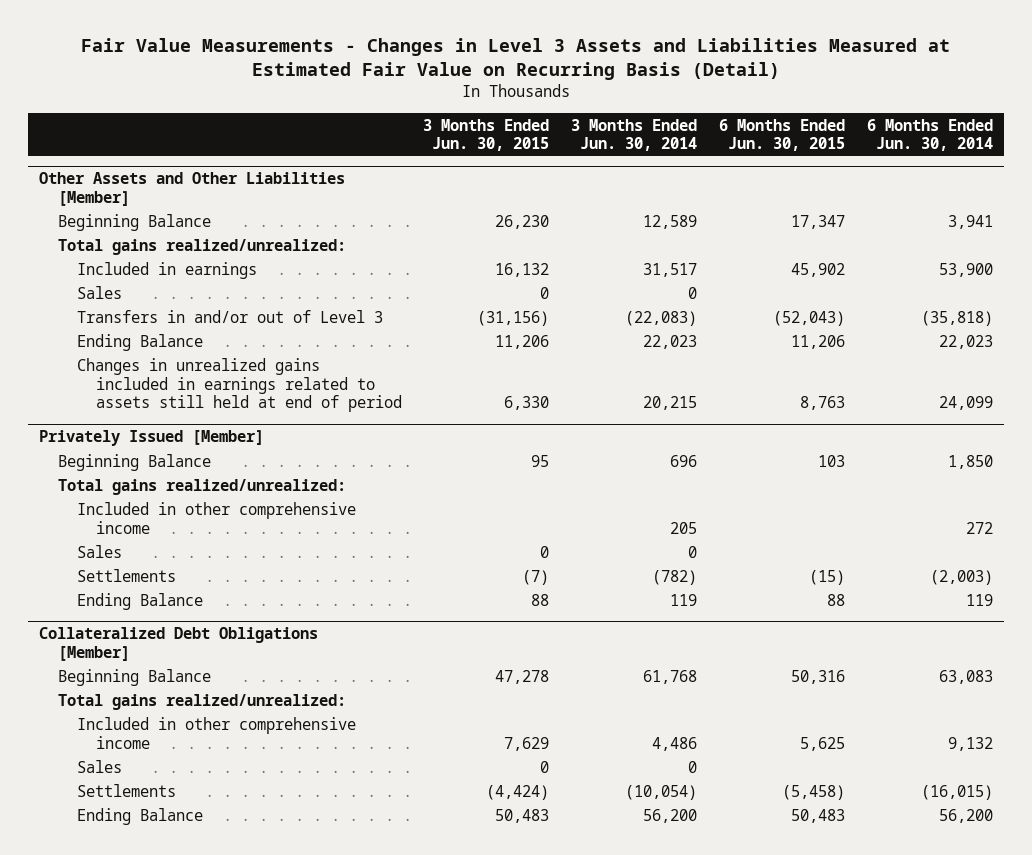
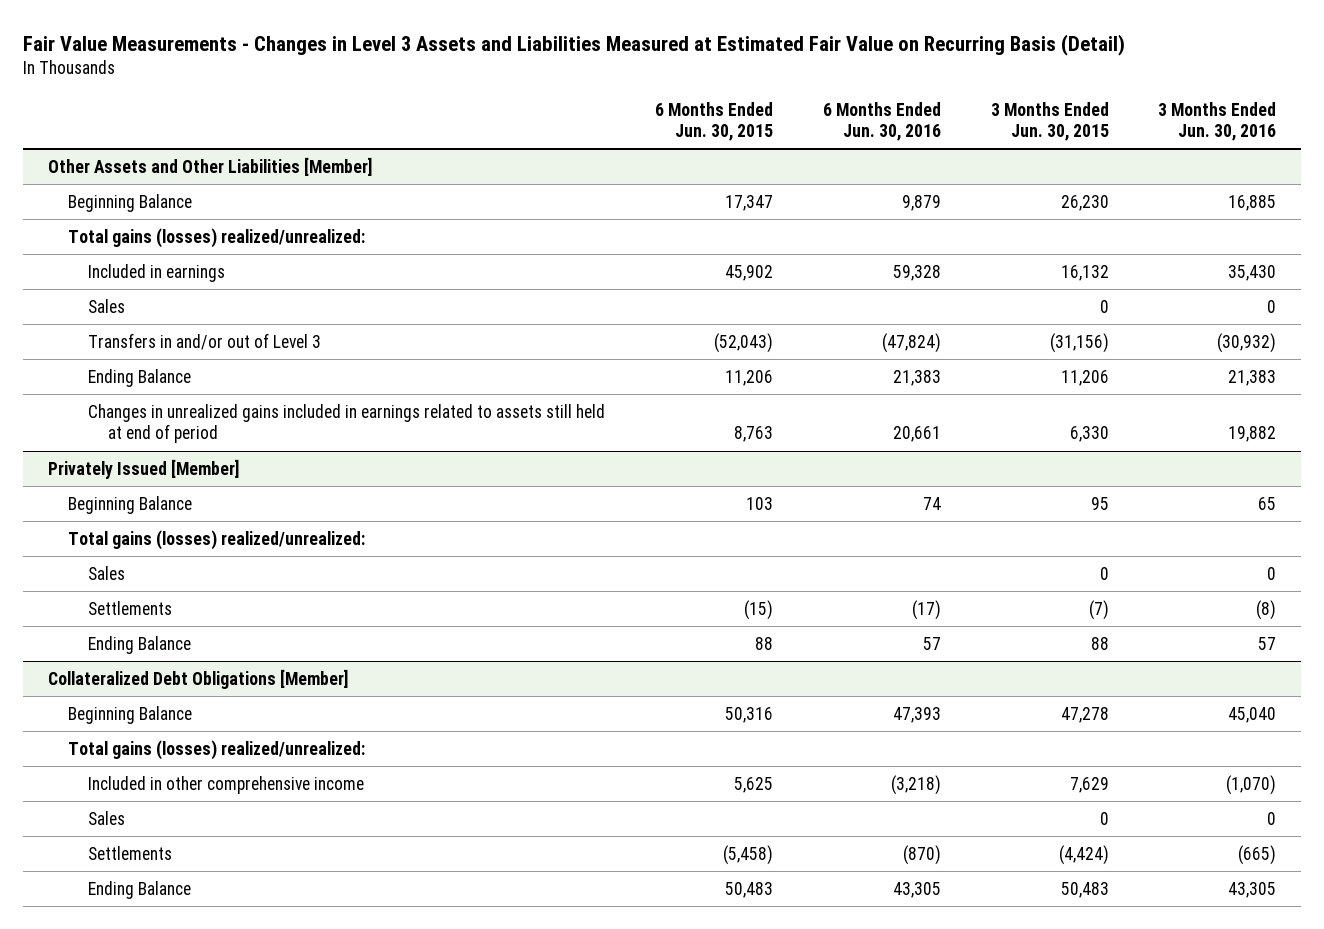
[571,118,698,152] 3 Months Ended Jun. 30, 2014 -> none
[866,118,993,152] 6 Months Ended Jun. 30, 2014 -> none
none -> [822,101,941,142] 6 Months Ended Jun. 30, 2016
none -> [1158,101,1277,142] 3 Months Ended Jun. 30, 2016
[58,238,347,255] Total gains realized/unrealized: -> [68,227,366,248] Total gains (losses) realized/unrealized:
[76,501,356,534] Included in other comprehensive income -> none
[58,478,347,495] Total gains realized/unrealized: -> [68,529,366,550] Total gains (losses) realized/unrealized:
[58,693,347,710] Total gains realized/unrealized: -> [68,739,366,760] Total gains (losses) realized/unrealized:

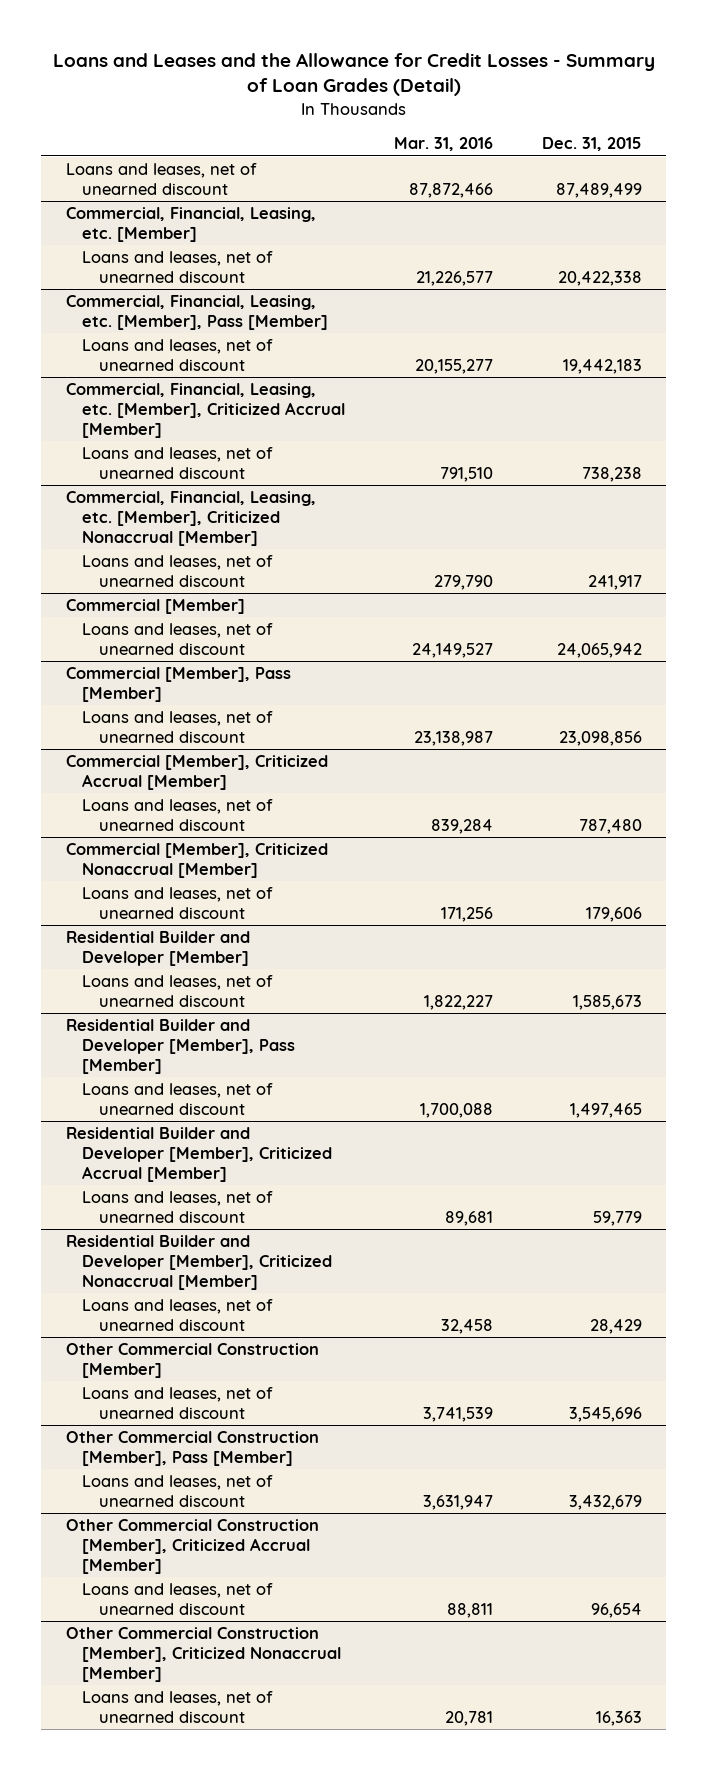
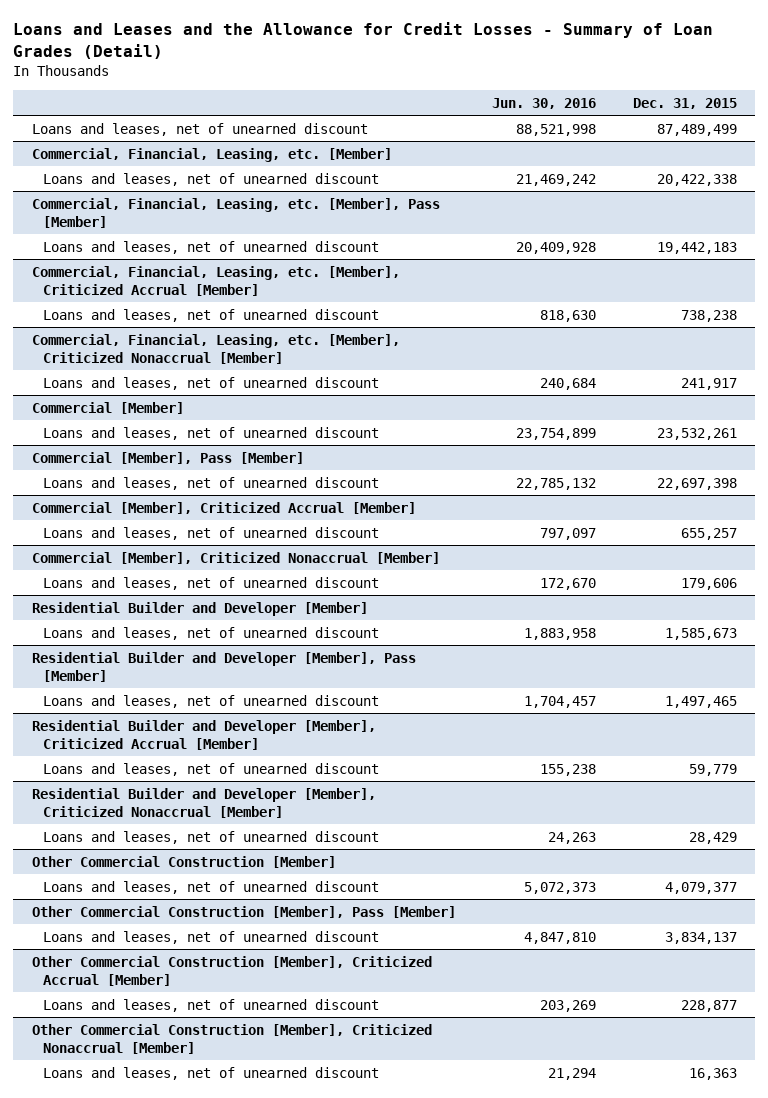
[394,137,494,152] Mar. 31, 2016 -> none
none -> [492,98,597,110] Jun. 30, 2016
[556,642,642,658] 24,065,942 -> [656,427,737,440] 23,532,261
[558,730,642,746] 23,098,856 -> [656,477,737,490] 22,697,398
[578,818,642,834] 787,480 -> [680,527,737,540] 655,257
[568,1406,642,1422] 3,545,696 -> [664,881,737,894] 4,079,377
[568,1494,642,1510] 3,432,679 -> [664,931,737,944] 3,834,137
[590,1602,642,1618] 96,654 -> [680,999,737,1012] 228,877

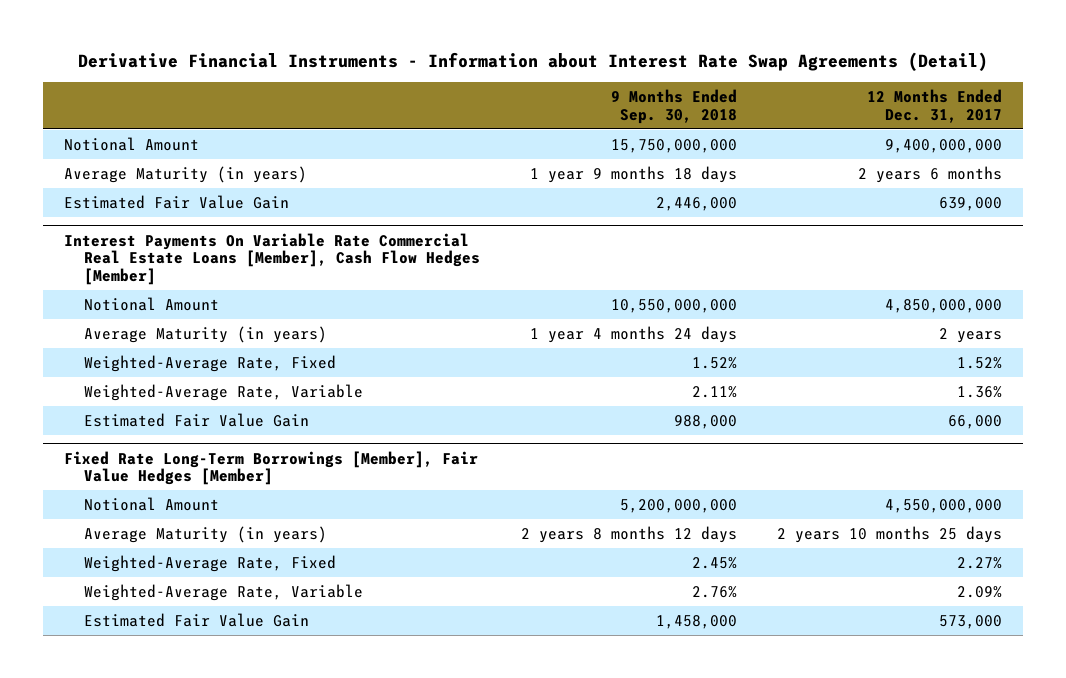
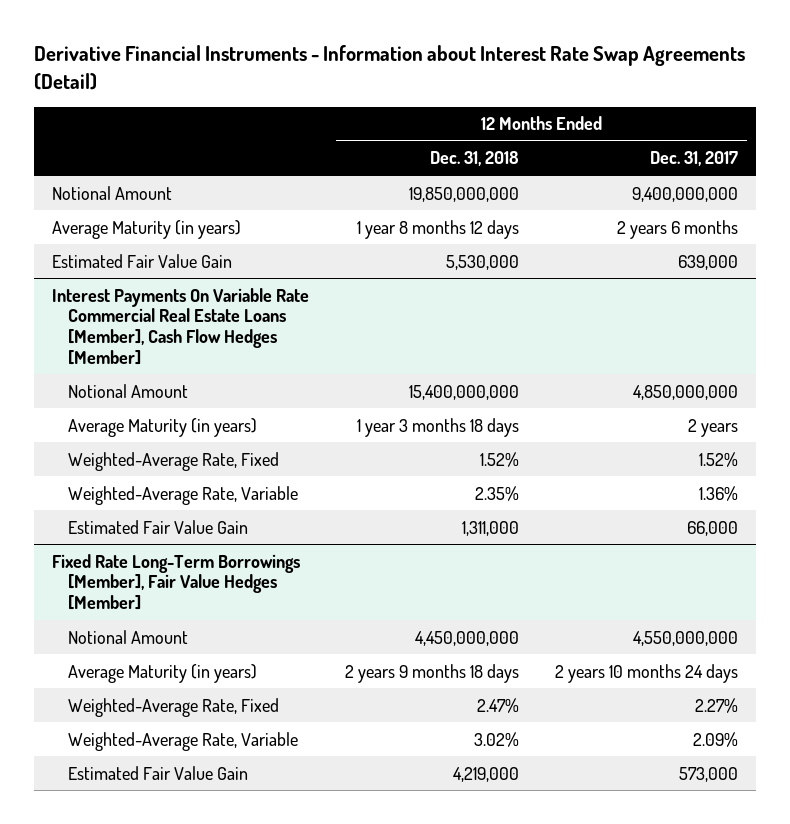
[610,89,737,124] 9 Months Ended Sep. 30, 2018 -> none
none -> [430,151,520,167] Dec. 31, 2018
[777,525,1003,543] 2 years 10 months 25 days -> [555,663,739,683] 2 years 10 months 24 days

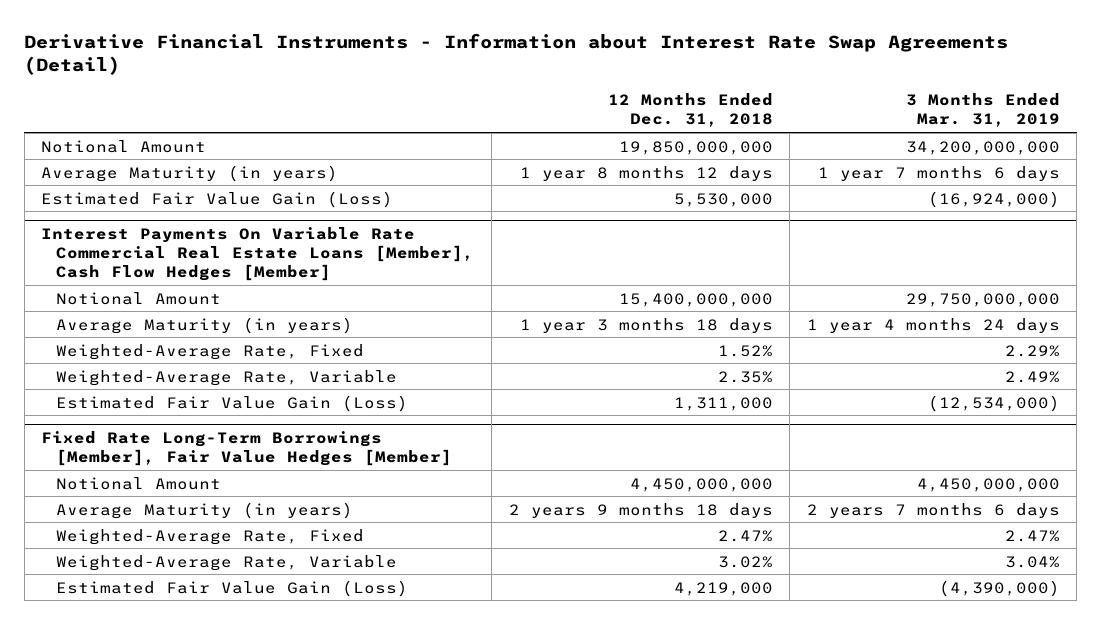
[650,151,739,167] Dec. 31, 2017 -> none
none -> [905,93,1060,128] 3 Months Ended Mar. 31, 2019
[51,253,232,268] Estimated Fair Value Gain -> [41,190,394,208] Estimated Fair Value Gain (Loss)
[67,519,248,534] Estimated Fair Value Gain -> [56,394,409,412] Estimated Fair Value Gain (Loss)
[67,765,248,780] Estimated Fair Value Gain -> [56,579,409,597] Estimated Fair Value Gain (Loss)

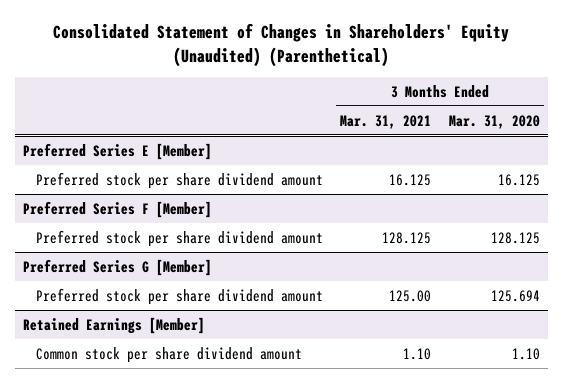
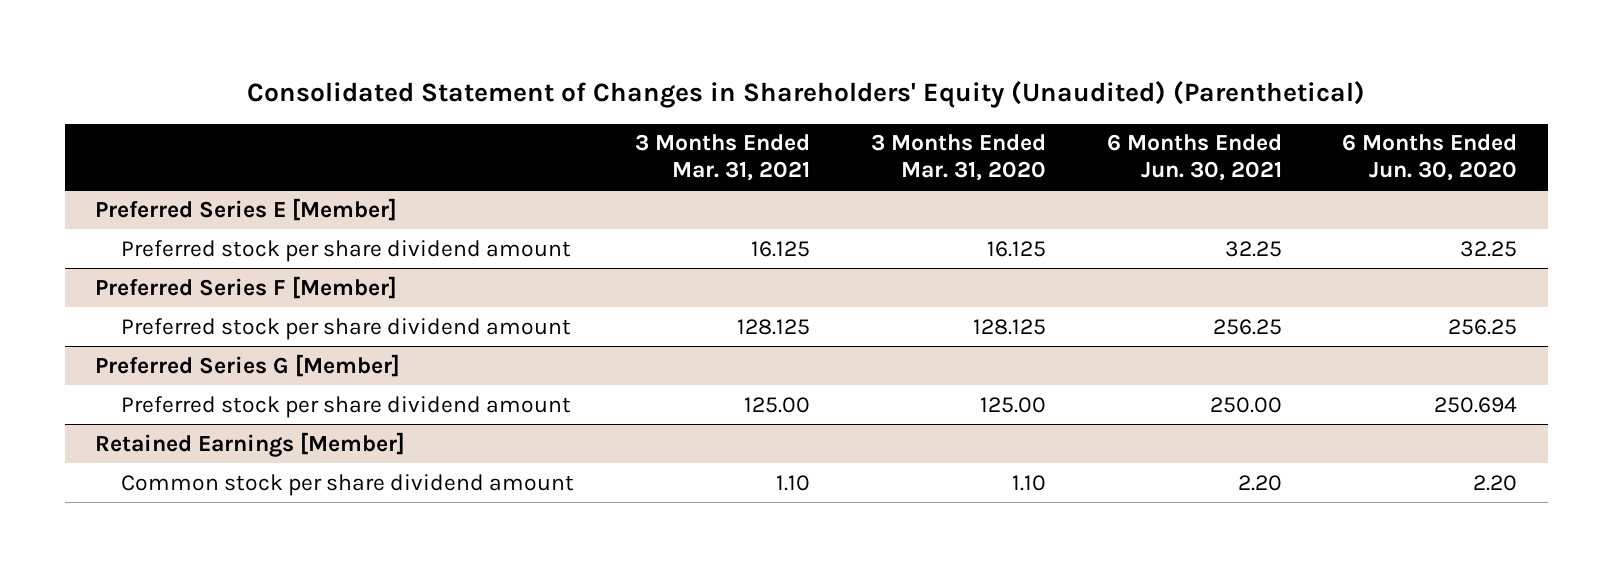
none -> [1106,134,1282,182] 6 Months Ended Jun. 30, 2021
none -> [1342,134,1518,182] 6 Months Ended Jun. 30, 2020
[490,289,540,302] 125.694 -> [979,396,1046,413] 125.00

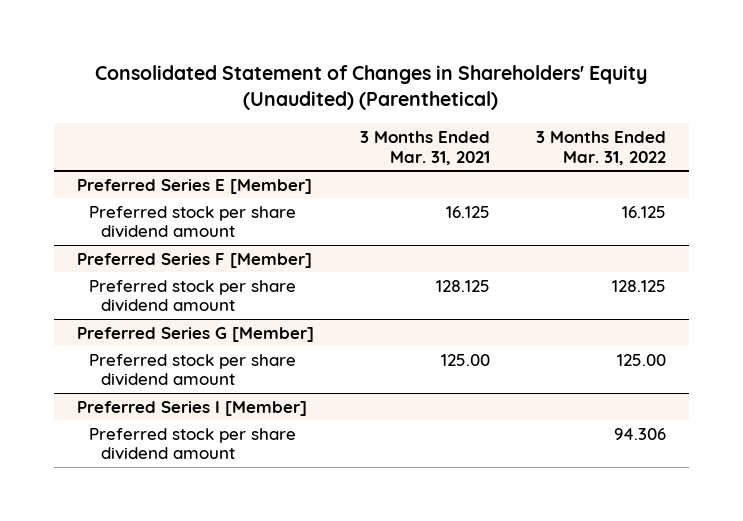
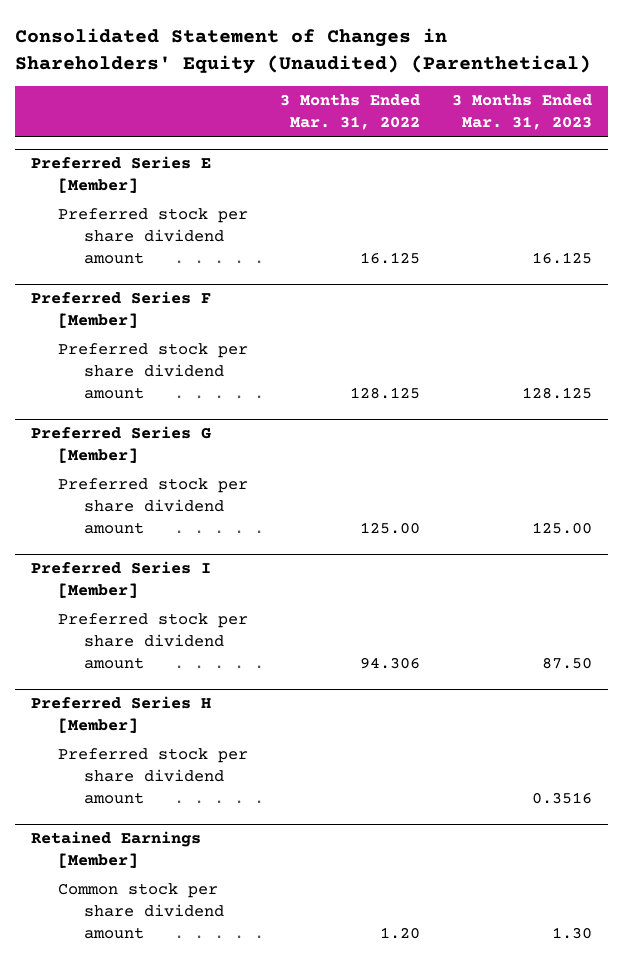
[359,130,490,165] 3 Months Ended Mar. 31, 2021 -> none
none -> [451,94,592,131] 3 Months Ended Mar. 31, 2023
none -> [31,696,212,734] Preferred Series H [Member]
none -> [57,748,248,805] Preferred stock per share dividend amount
none -> [31,831,202,869] Retained Earnings [Member]
none -> [57,883,224,940] Common stock per share dividend amount

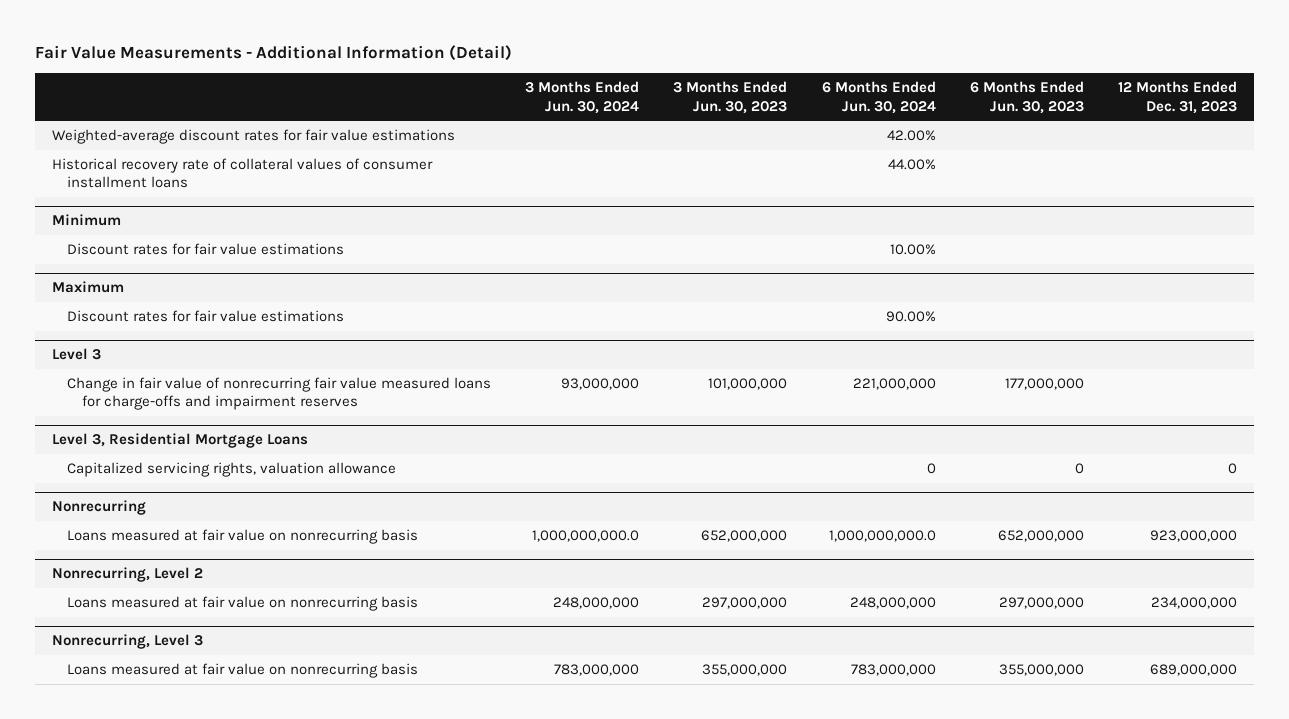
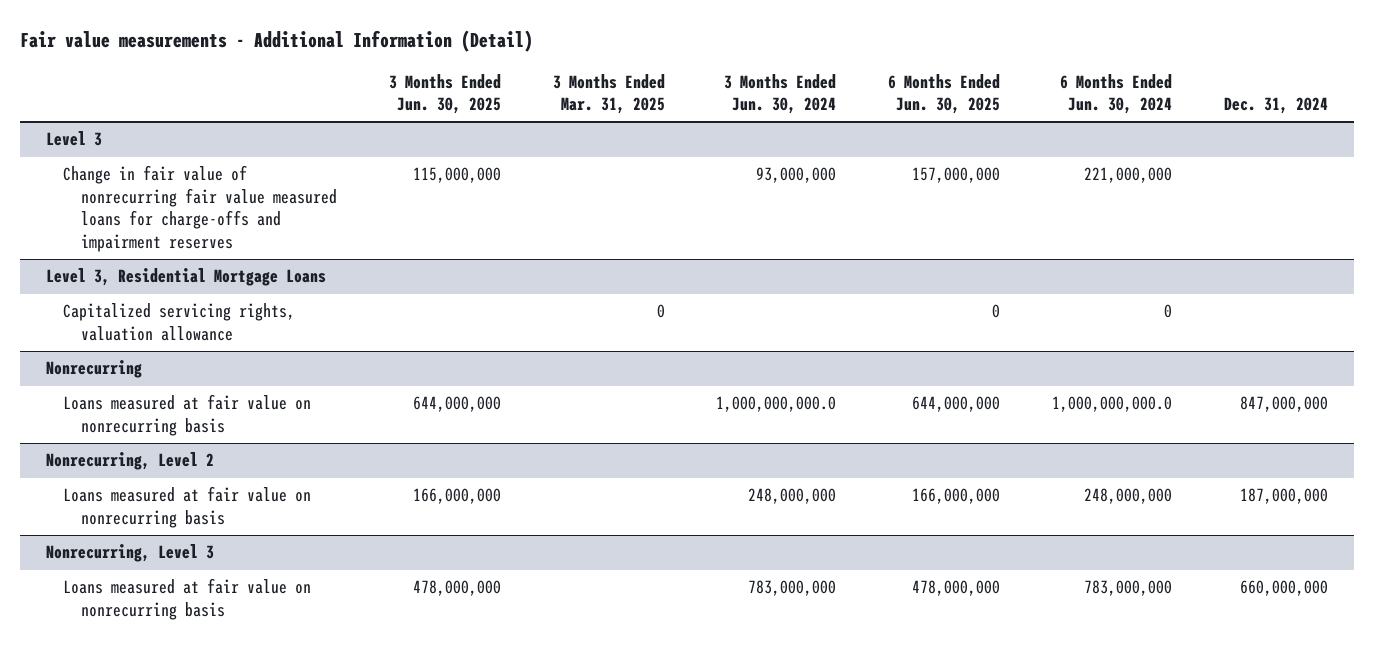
[35,45,513,62] Fair Value Measurements - Additional Information (Detail) -> [19,29,533,52] Fair value measurements - Additional Information (Detail)
[673,81,788,114] 3 Months Ended Jun. 30, 2023 -> none
[969,81,1084,114] 6 Months Ended Jun. 30, 2023 -> none
[1117,81,1237,114] 12 Months Ended Dec. 31, 2023 -> none
none -> [388,73,501,114] 3 Months Ended Jun. 30, 2025
none -> [552,73,665,114] 3 Months Ended Mar. 31, 2025
none -> [888,73,1001,114] 6 Months Ended Jun. 30, 2025
none -> [1224,96,1329,114] Dec. 31, 2024
[52,129,456,145] Weighted-average discount rates for fair value estimations -> none
[52,158,434,189] Historical recovery rate of collateral values of consumer installment loans -> none
[52,214,122,227] Minimum -> none
[67,243,345,256] Discount rates for fair value estimations -> none
[52,281,125,294] Maximum -> none
[67,310,345,323] Discount rates for fair value estimations -> none

